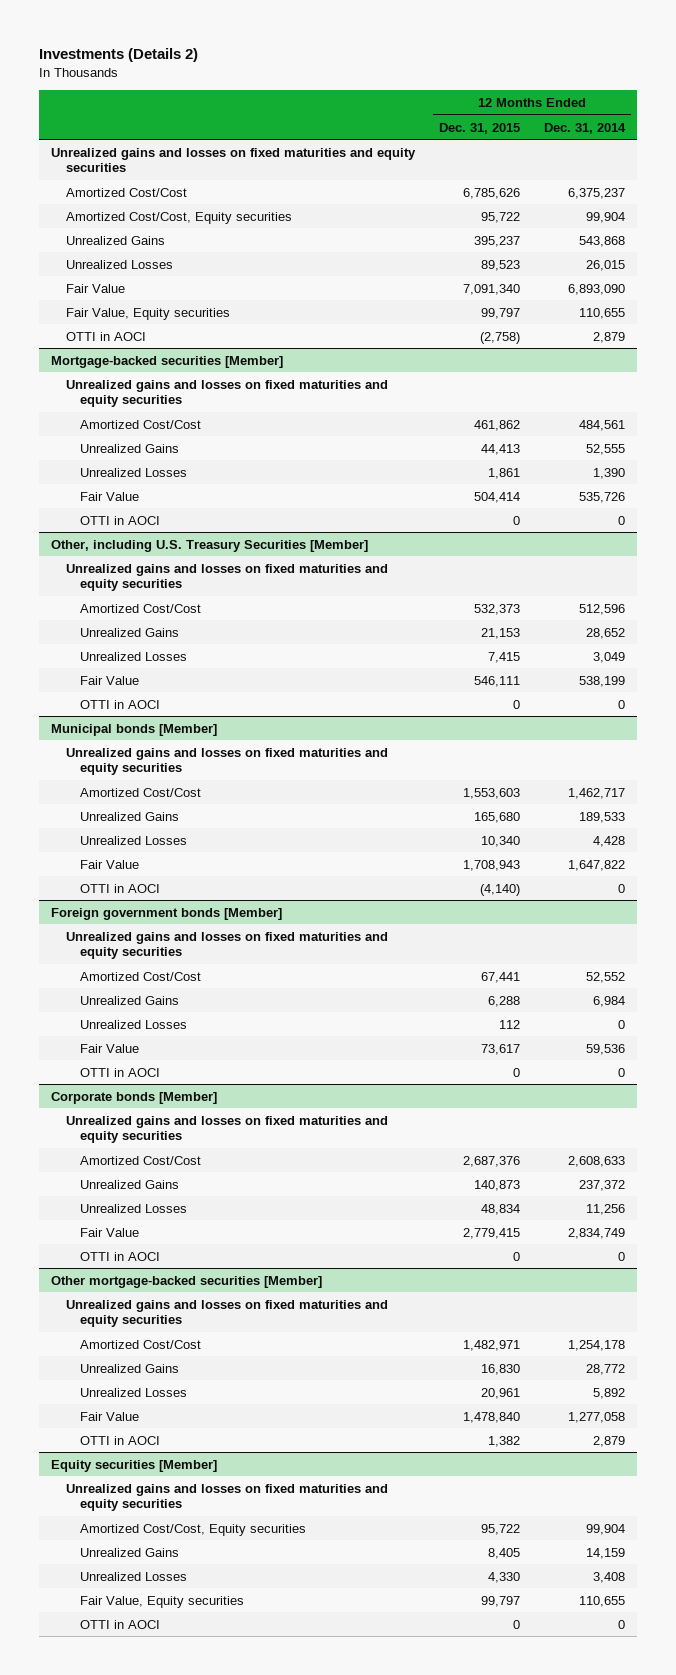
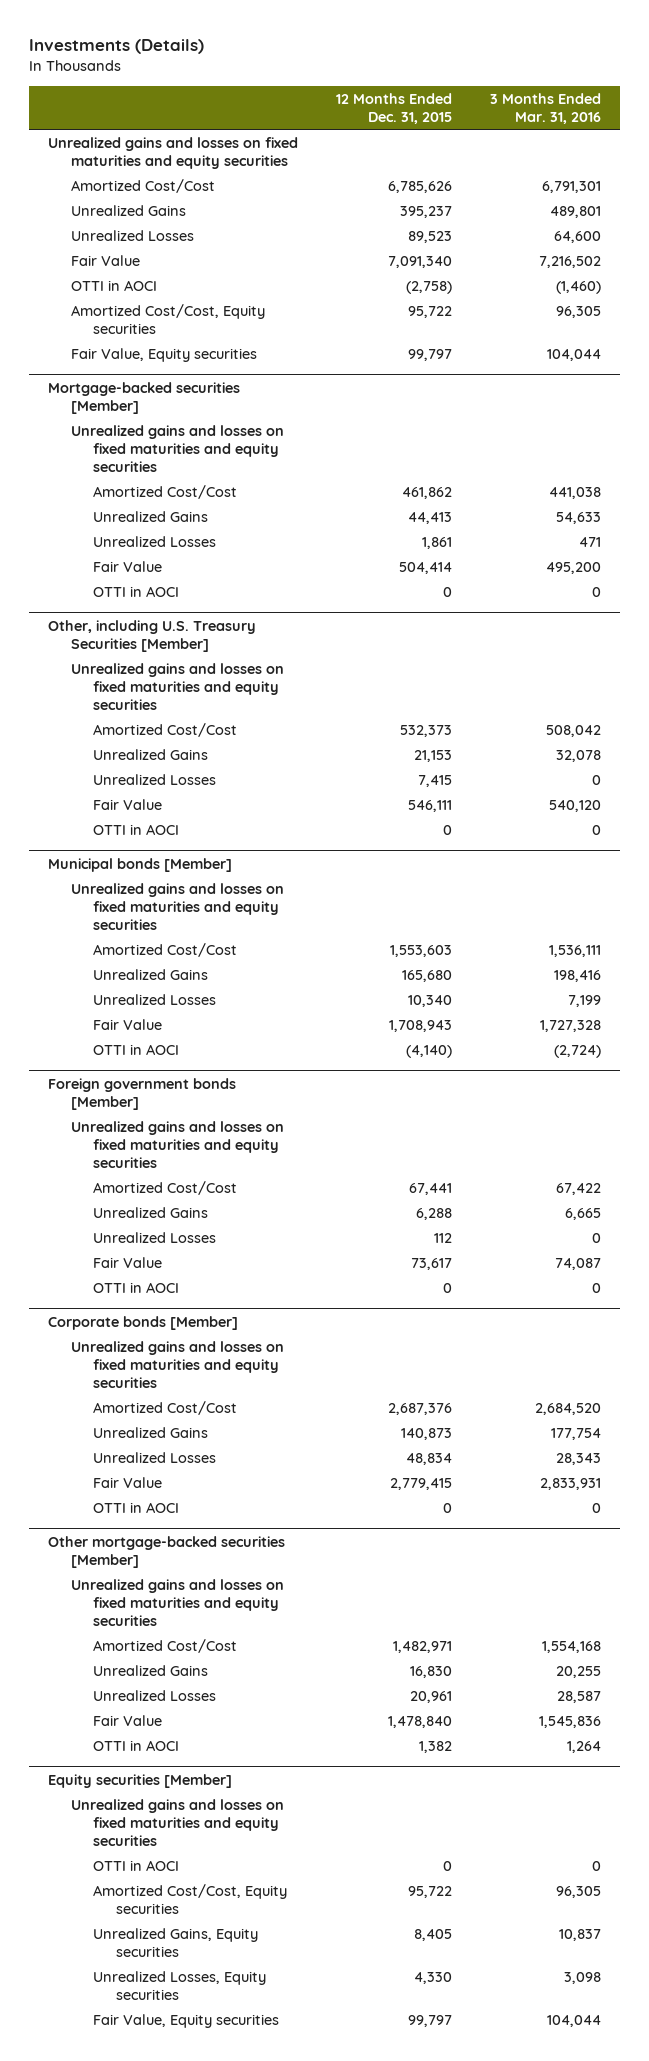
[39,48,199,63] Investments (Details 2) -> [28,39,204,55] Investments (Details)
[543,122,626,134] Dec. 31, 2014 -> none
none -> [489,92,601,124] 3 Months Ended Mar. 31, 2016
[65,211,292,224] Amortized Cost/Cost, Equity securities -> [70,303,265,334] Amortized Cost/Cost, Equity securities
[65,307,230,320] Fair Value, Equity securities -> [70,347,257,362] Fair Value, Equity securities
[80,1619,161,1629] OTTI in AOCI -> [93,1859,180,1871] OTTI in AOCI
[80,1547,180,1557] Unrealized Gains -> [93,1927,259,1957] Unrealized Gains, Equity securities
[80,1571,188,1581] Unrealized Losses -> [93,1970,267,2000] Unrealized Losses, Equity securities

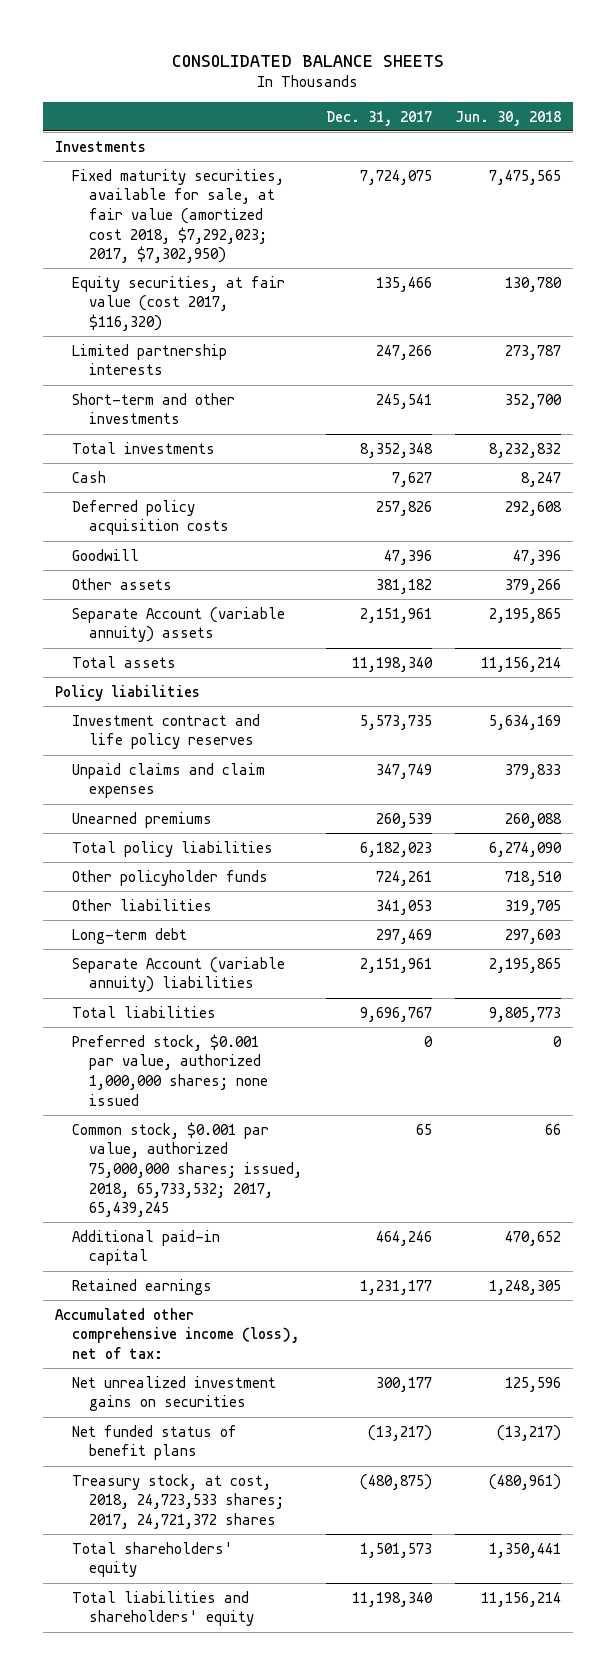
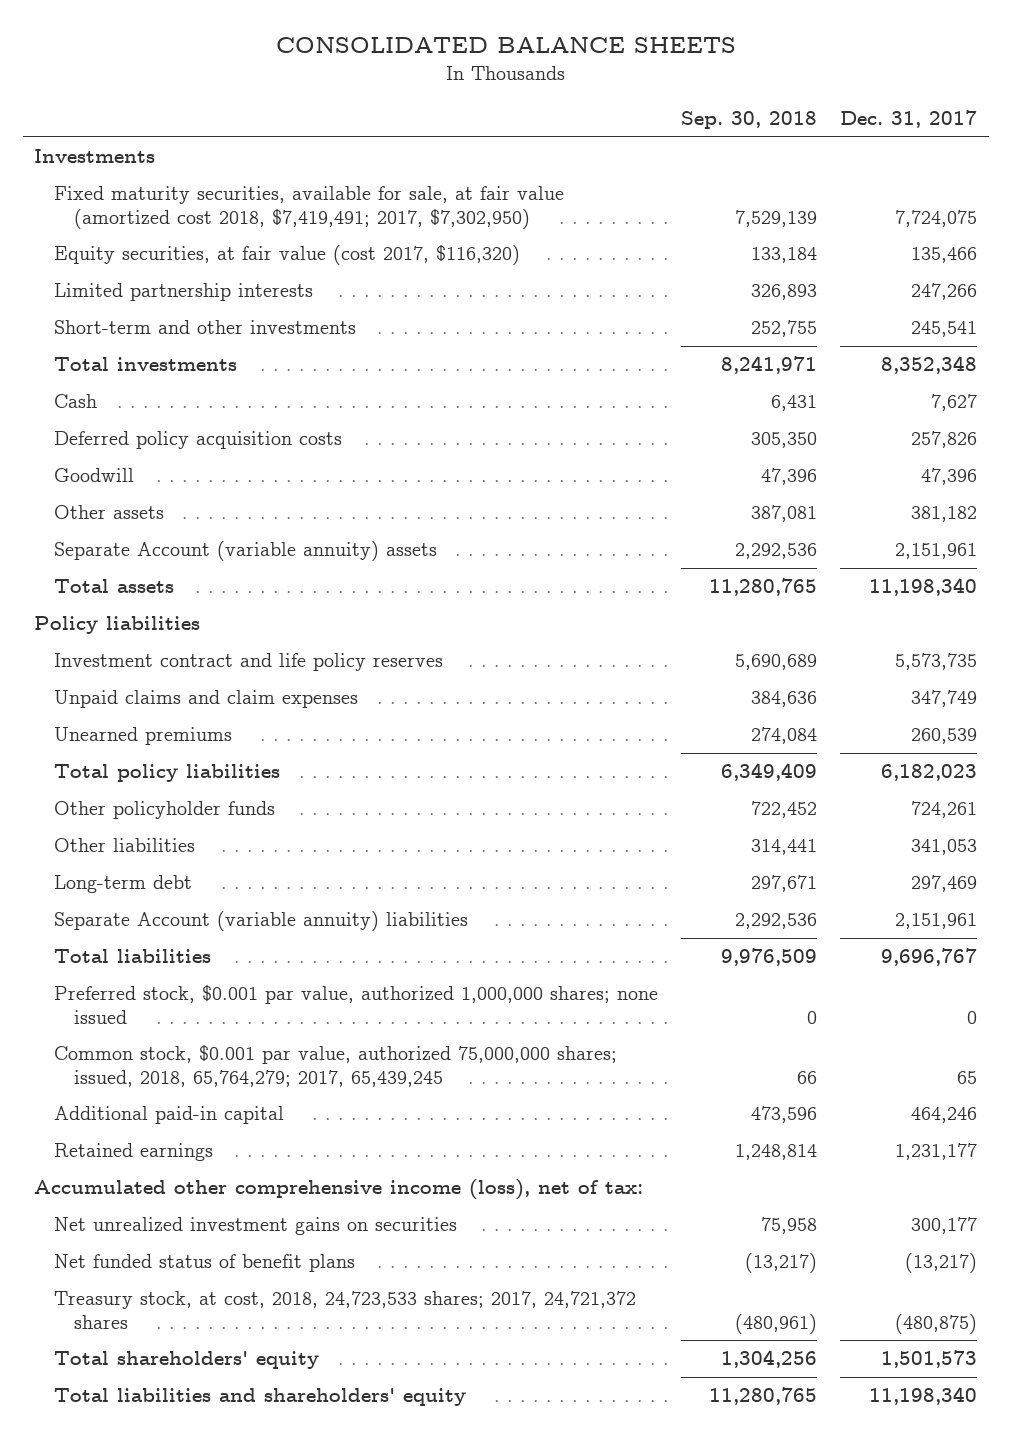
[455,110,562,126] Jun. 30, 2018 -> none
none -> [681,110,818,129] Sep. 30, 2018
[72,168,285,264] Fixed maturity securities, available for sale, at fair value (amortized cost 2018, $7,292,023; 2017, $7,302,950) -> [53,186,564,229] Fixed maturity securities, available for sale, at fair value (amortized cost 2018, $7,419,491; 2017, $7,302,950)
[72,1121,303,1218] Common stock, $0.001 par value, authorized 75,000,000 shares; issued, 2018, 65,733,532; 2017, 65,439,245 -> [53,1045,617,1087] Common stock, $0.001 par value, authorized 75,000,000 shares; issued, 2018, 65,764,279; 2017, 65,439,245

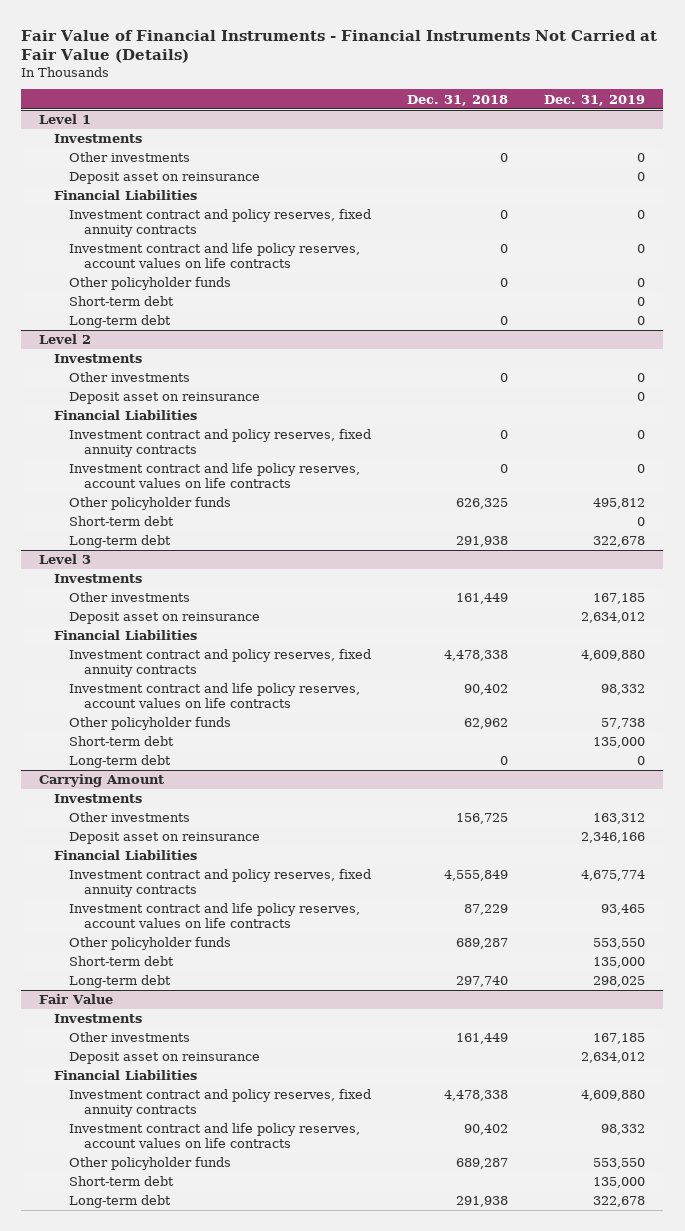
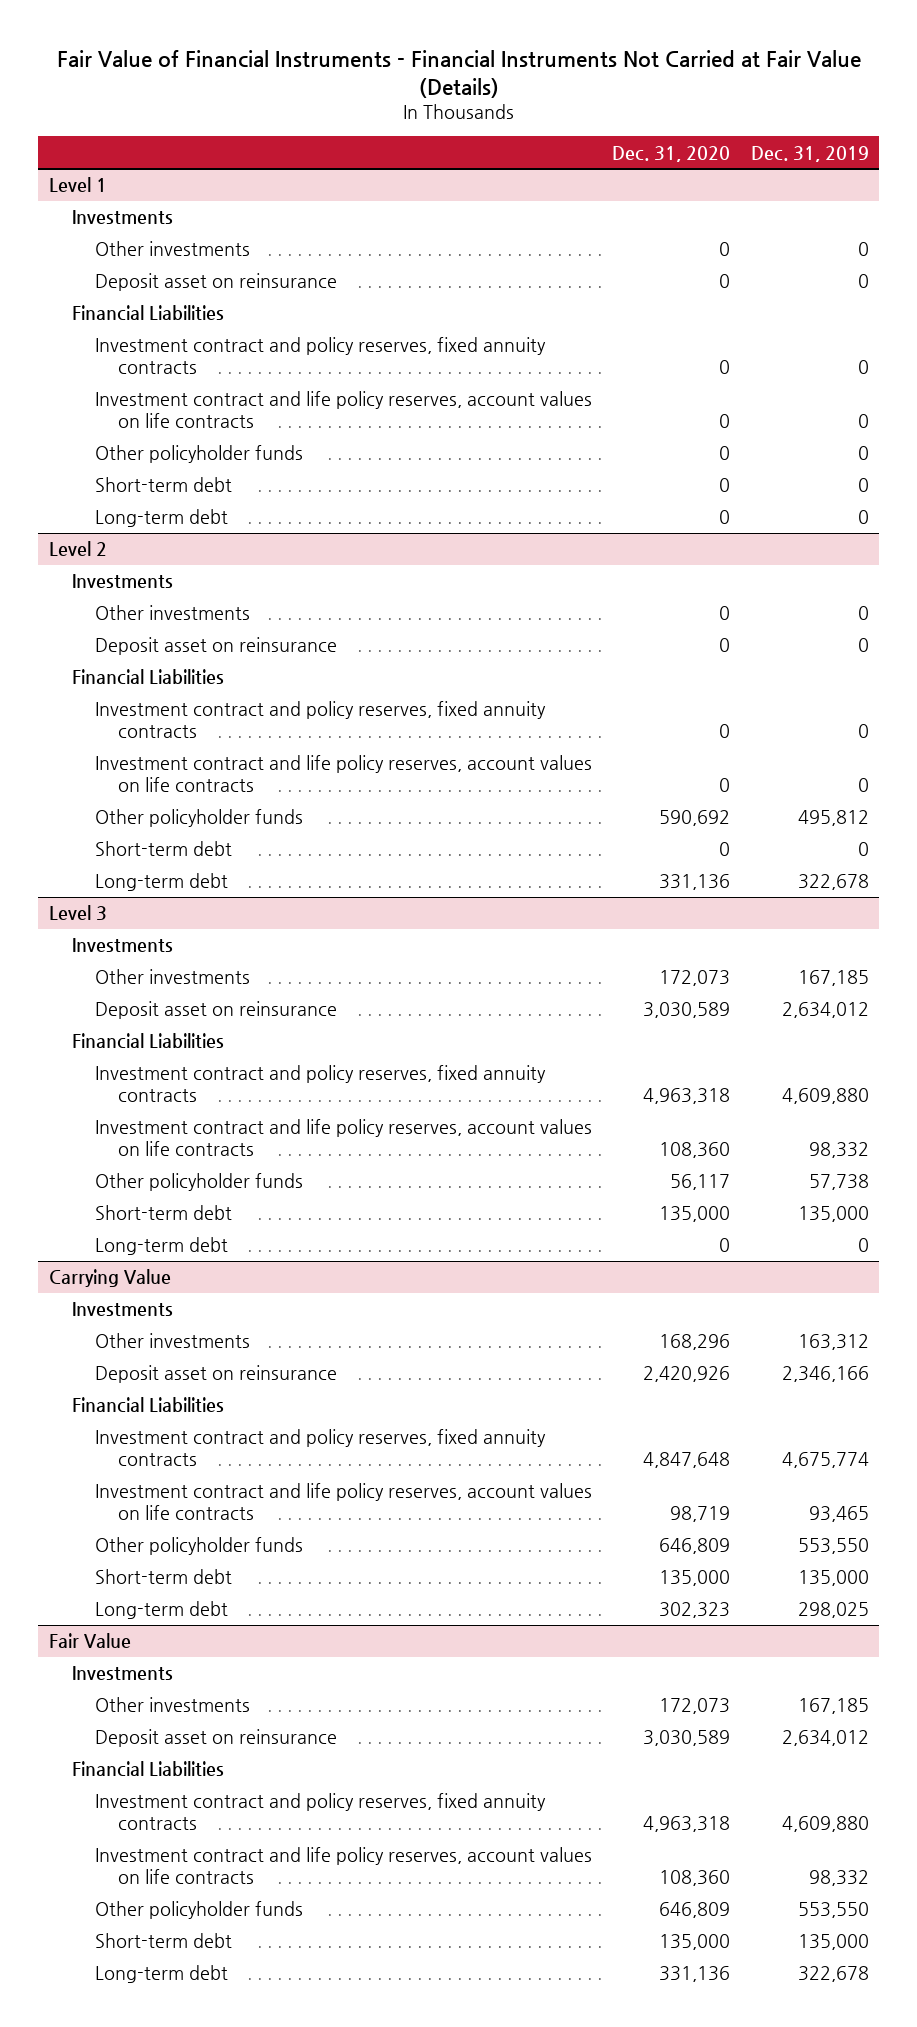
[407,94,509,106] Dec. 31, 2018 -> none
none -> [612,145,731,162] Dec. 31, 2020
[39,774,165,788] Carrying Amount -> [48,1269,171,1288] Carrying Value

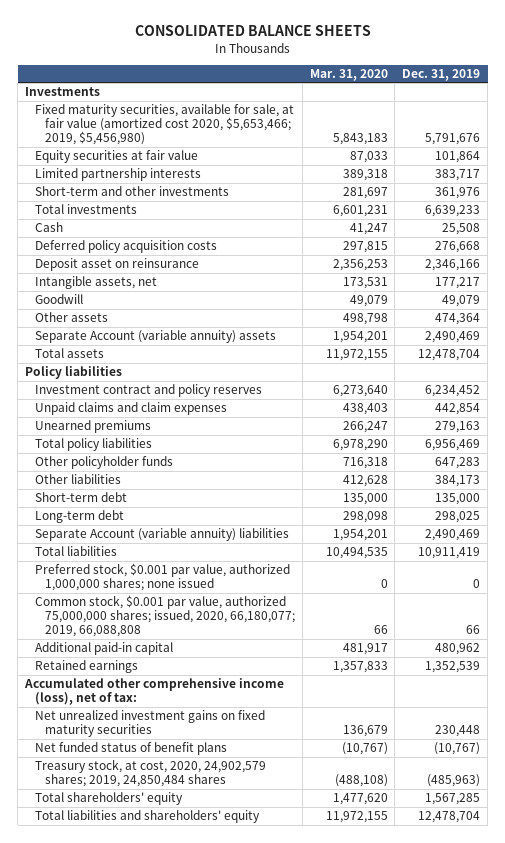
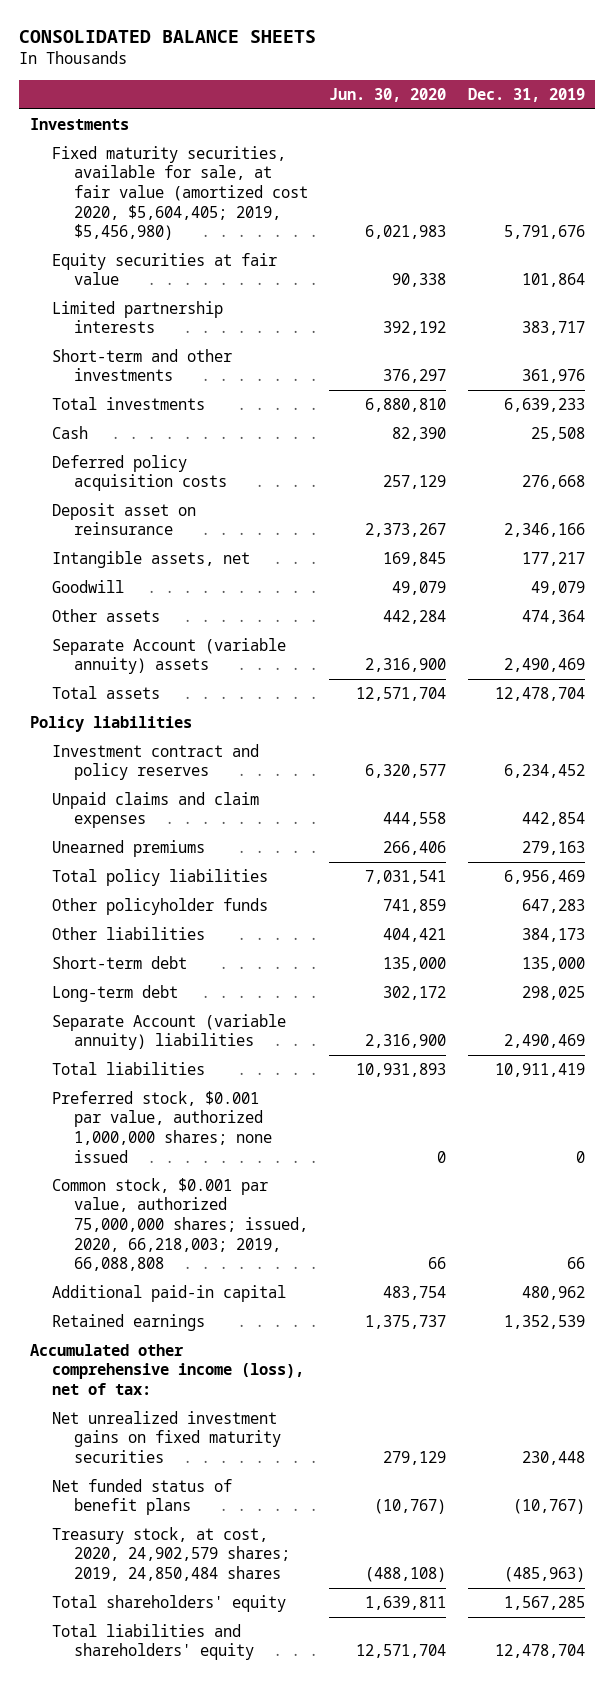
[309,68,388,81] Mar. 31, 2020 -> none
none -> [329,88,447,103] Jun. 30, 2020
[35,104,295,146] Fixed maturity securities, available for sale, at fair value (amortized cost 2020, $5,653,466; 2019, $5,456,980) -> [51,145,308,241] Fixed maturity securities, available for sale, at fair value (amortized cost 2020, $5,604,405; 2019, $5,456,980)
[35,595,295,638] Common stock, $0.001 par value, authorized 75,000,000 shares; issued, 2020, 66,180,077; 2019, 66,088,808 -> [51,1177,308,1272] Common stock, $0.001 par value, authorized 75,000,000 shares; issued, 2020, 66,218,003; 2019, 66,088,808

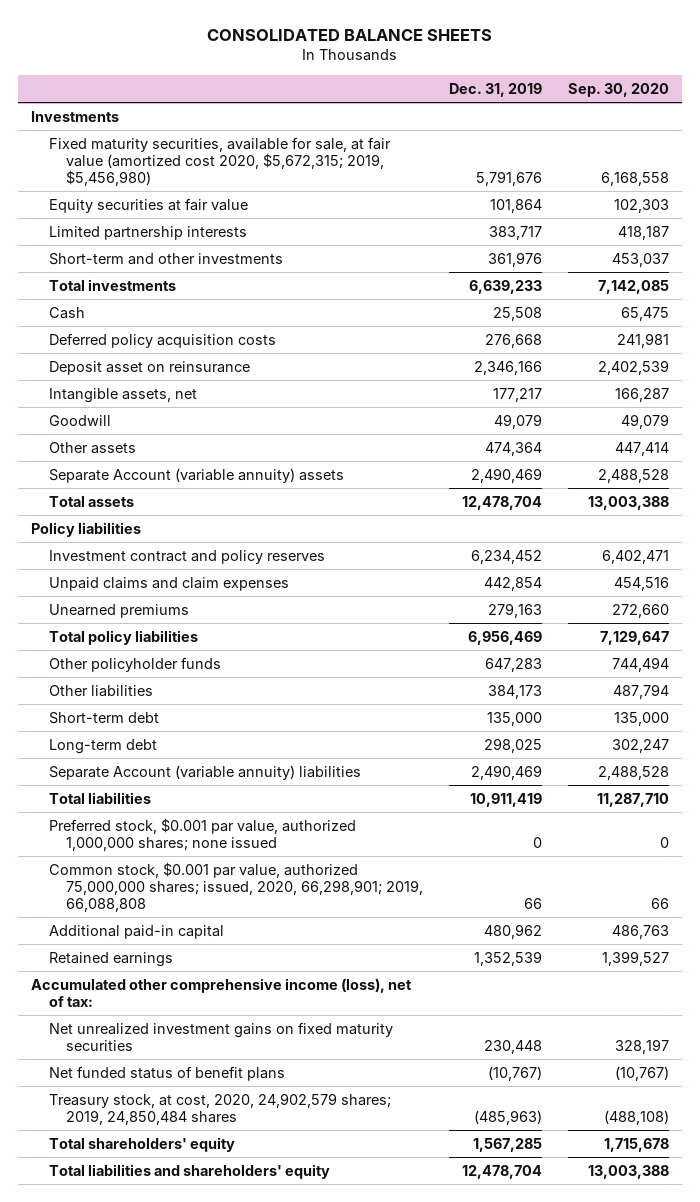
[329,88,447,103] Jun. 30, 2020 -> none
none -> [567,82,669,97] Sep. 30, 2020
[51,145,308,241] Fixed maturity securities, available for sale, at fair value (amortized cost 2020, $5,604,405; 2019, $5,456,980) -> [48,137,391,186] Fixed maturity securities, available for sale, at fair value (amortized cost 2020, $5,672,315; 2019, $5,456,980)
[51,1177,308,1272] Common stock, $0.001 par value, authorized 75,000,000 shares; issued, 2020, 66,218,003; 2019, 66,088,808 -> [48,862,424,912] Common stock, $0.001 par value, authorized 75,000,000 shares; issued, 2020, 66,298,901; 2019, 66,088,808

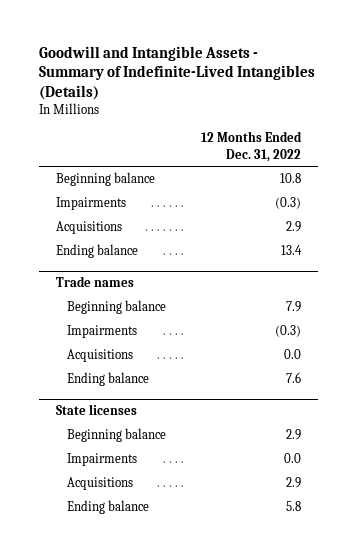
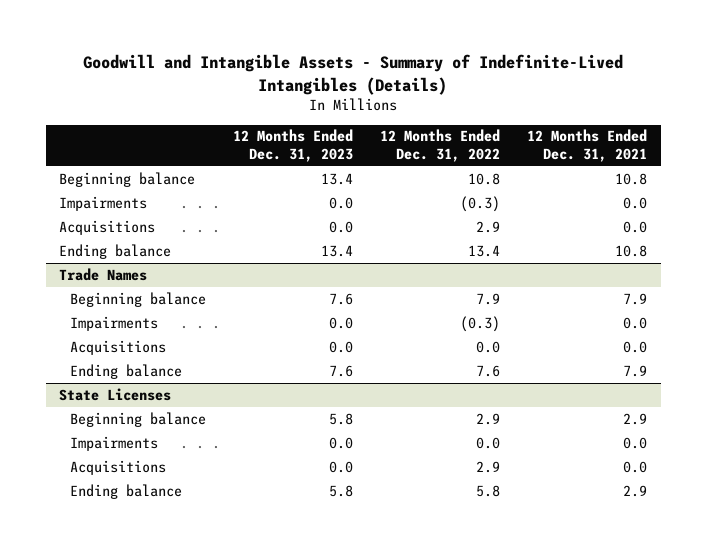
none -> [233,129,354,162] 12 Months Ended Dec. 31, 2023
none -> [527,129,648,162] 12 Months Ended Dec. 31, 2021
[55,276,134,288] Trade names -> [59,267,148,281] Trade Names
[55,404,137,416] State licenses -> [59,387,172,401] State Licenses

